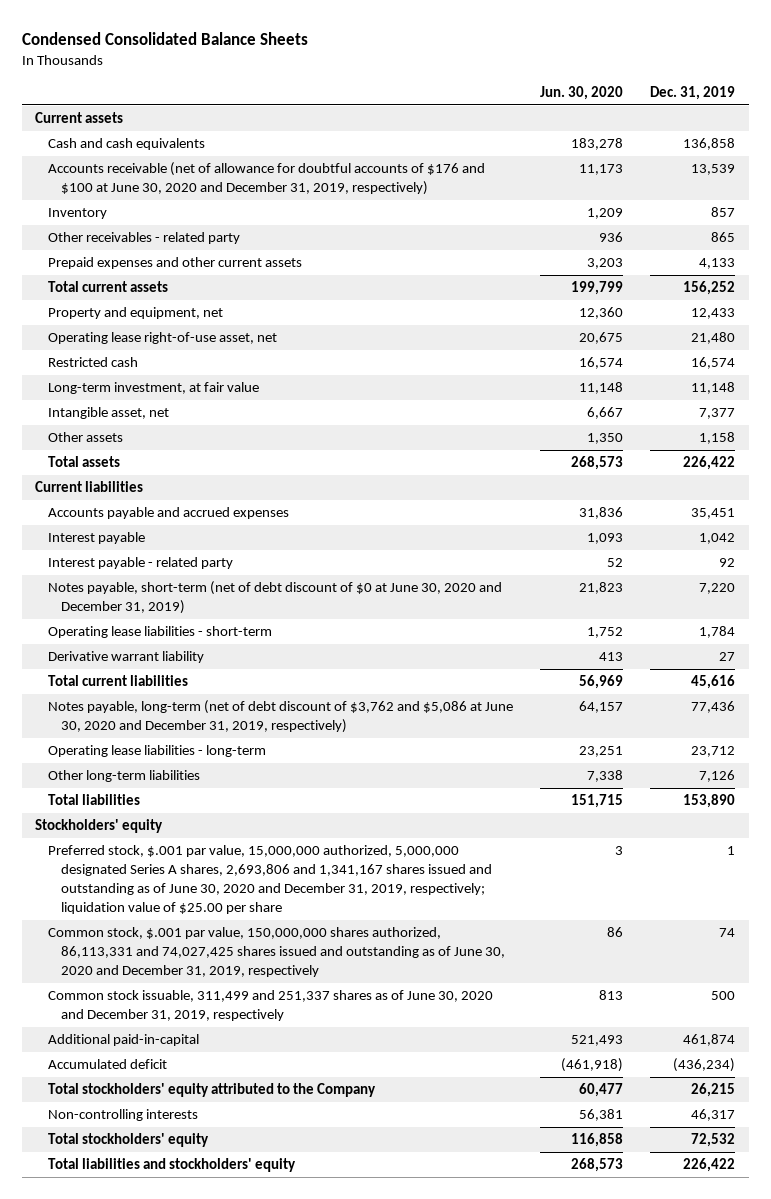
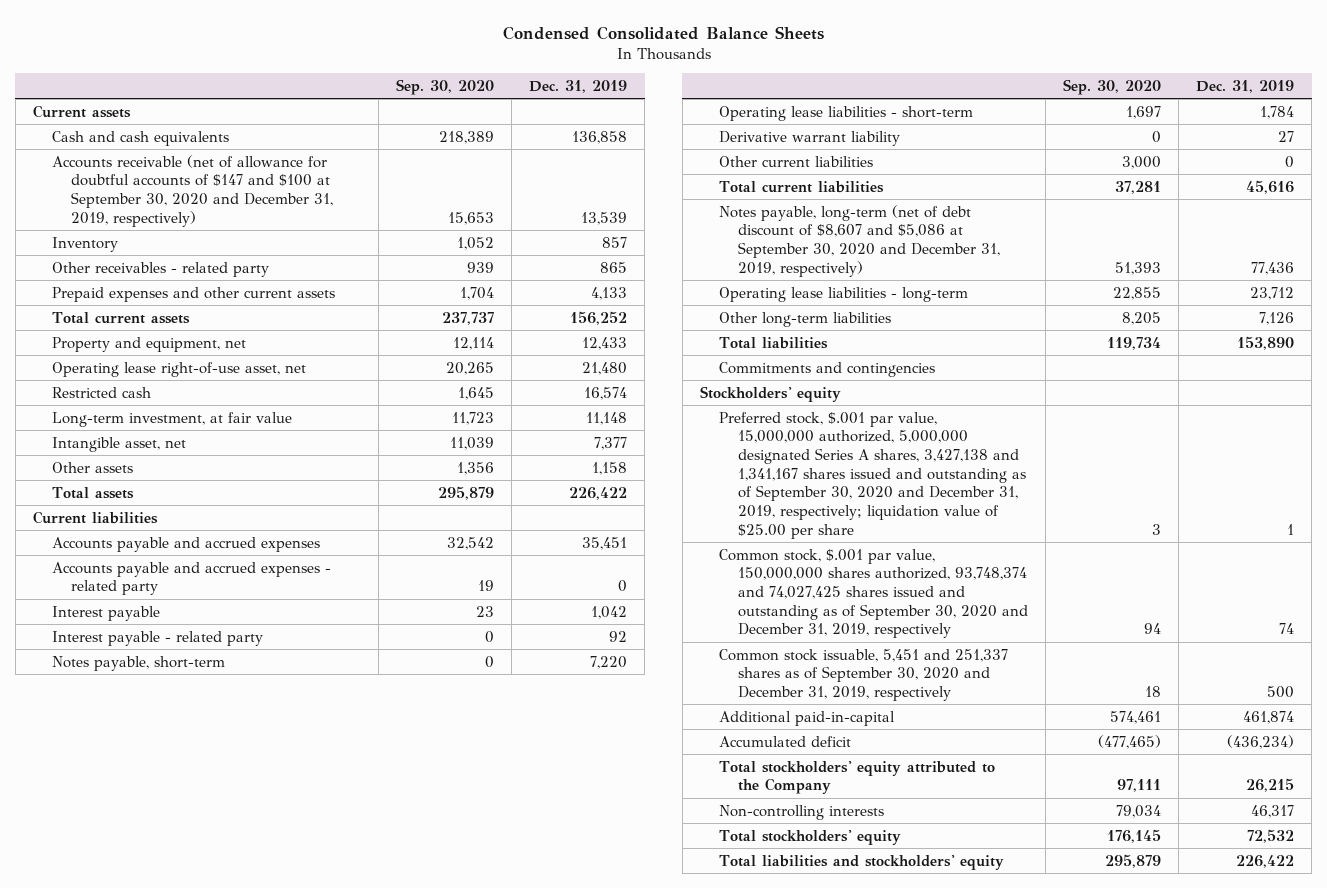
[540,85,624,100] Jun. 30, 2020 -> none
none -> [396,79,495,96] Sep. 30, 2020
[48,162,486,196] Accounts receivable (net of allowance for doubtful accounts of $176 and $100 at June 30, 2020 and December 31, 2019, respectively) -> [52,154,334,227] Accounts receivable (net of allowance for doubtful accounts of $147 and $100 at September 30, 2020 and December 31, 2019, respectively)
none -> [52,561,332,596] Accounts payable and accrued expenses - related party
[48,581,503,615] Notes payable, short-term (net of debt discount of $0 at June 30, 2020 and December 31, 2019) -> [52,655,226,671] Notes payable, short-term
none -> [718,155,873,167] Other current liabilities
[48,700,514,734] Notes payable, long-term (net of debt discount of $3,762 and $5,086 at June 30, 2020 and December 31, 2019, respectively) -> [718,204,1001,277] Notes payable, long-term (net of debt discount of $8,607 and $5,086 at September 30, 2020 and December 31, 2019, respectively)
none -> [718,361,935,377] Commitments and contingencies
[48,845,492,915] Preferred stock, $.001 par value, 15,000,000 authorized, 5,000,000 designated Series A shares, 2,693,806 and 1,341,167 shares issued and outstanding as of June 30, 2020 and December 31, 2019, respectively; liquidation value of $25.00 per share -> [718,411,1027,539] Preferred stock, $.001 par value, 15,000,000 authorized, 5,000,000 designated Series A shares, 3,427,138 and 1,341,167 shares issued and outstanding as of September 30, 2020 and December 31, 2019, respectively; liquidation value of $25.00 per share
[48,927,505,978] Common stock, $.001 par value, 150,000,000 shares authorized, 86,113,331 and 74,027,425 shares issued and outstanding as of June 30, 2020 and December 31, 2019, respectively -> [718,548,1029,639] Common stock, $.001 par value, 150,000,000 shares authorized, 93,748,374 and 74,027,425 shares issued and outstanding as of September 30, 2020 and December 31, 2019, respectively
[48,990,494,1022] Common stock issuable, 311,499 and 251,337 shares as of June 30, 2020 and December 31, 2019, respectively -> [718,648,1008,701] Common stock issuable, 5,451 and 251,337 shares as of September 30, 2020 and December 31, 2019, respectively

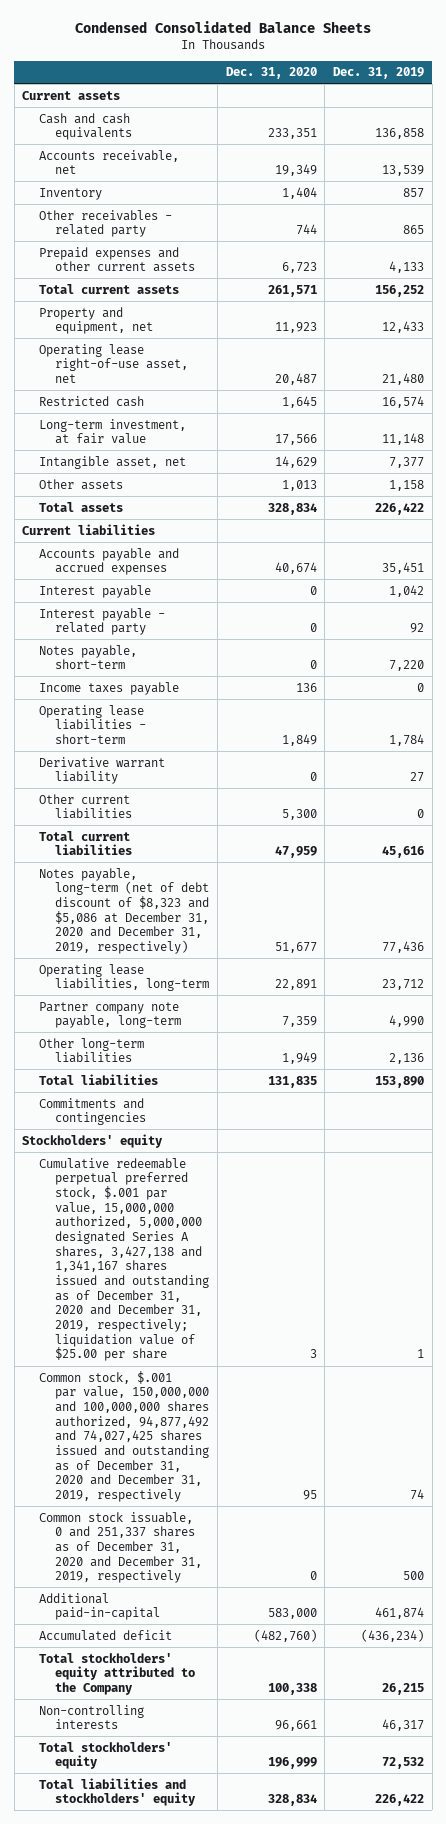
[396,79,495,96] Sep. 30, 2020 -> none
none -> [225,67,317,80] Dec. 31, 2020
[52,154,334,227] Accounts receivable (net of allowance for doubtful accounts of $147 and $100 at September 30, 2020 and December 31, 2019, respectively) -> [38,149,179,175] Accounts receivable, net
[52,561,332,596] Accounts payable and accrued expenses - related party -> none
none -> [38,681,179,695] Income taxes payable
[718,204,1001,277] Notes payable, long-term (net of debt discount of $8,607 and $5,086 at September 30, 2020 and December 31, 2019, respectively) -> [38,867,210,954] Notes payable, long-term (net of debt discount of $8,323 and $5,086 at December 31, 2020 and December 31, 2019, respectively)
[718,286,968,302] Operating lease liabilities - long-term -> [38,963,210,992] Operating lease liabilities, long-term
none -> [38,1001,182,1029] Partner company note payable, long-term
[1259,311,1295,325] 7,126 -> [389,1053,425,1065] 2,136
[718,411,1027,539] Preferred stock, $.001 par value, 15,000,000 authorized, 5,000,000 designated Series A shares, 3,427,138 and 1,341,167 shares issued and outstanding as of September 30, 2020 and December 31, 2019, respectively; liquidation value of $25.00 per share -> [38,1157,210,1362] Cumulative redeemable perpetual preferred stock, $.001 par value, 15,000,000 authorized, 5,000,000 designated Series A shares, 3,427,138 and 1,341,167 shares issued and outstanding as of December 31, 2020 and December 31, 2019, respectively; liquidation value of $25.00 per share
[718,548,1029,639] Common stock, $.001 par value, 150,000,000 shares authorized, 93,748,374 and 74,027,425 shares issued and outstanding as of September 30, 2020 and December 31, 2019, respectively -> [38,1370,210,1502] Common stock, $.001 par value, 150,000,000 and 100,000,000 shares authorized, 94,877,492 and 74,027,425 shares issued and outstanding as of December 31, 2020 and December 31, 2019, respectively
[718,648,1008,701] Common stock issuable, 5,451 and 251,337 shares as of September 30, 2020 and December 31, 2019, respectively -> [38,1511,203,1584] Common stock issuable, 0 and 251,337 shares as of December 31, 2020 and December 31, 2019, respectively

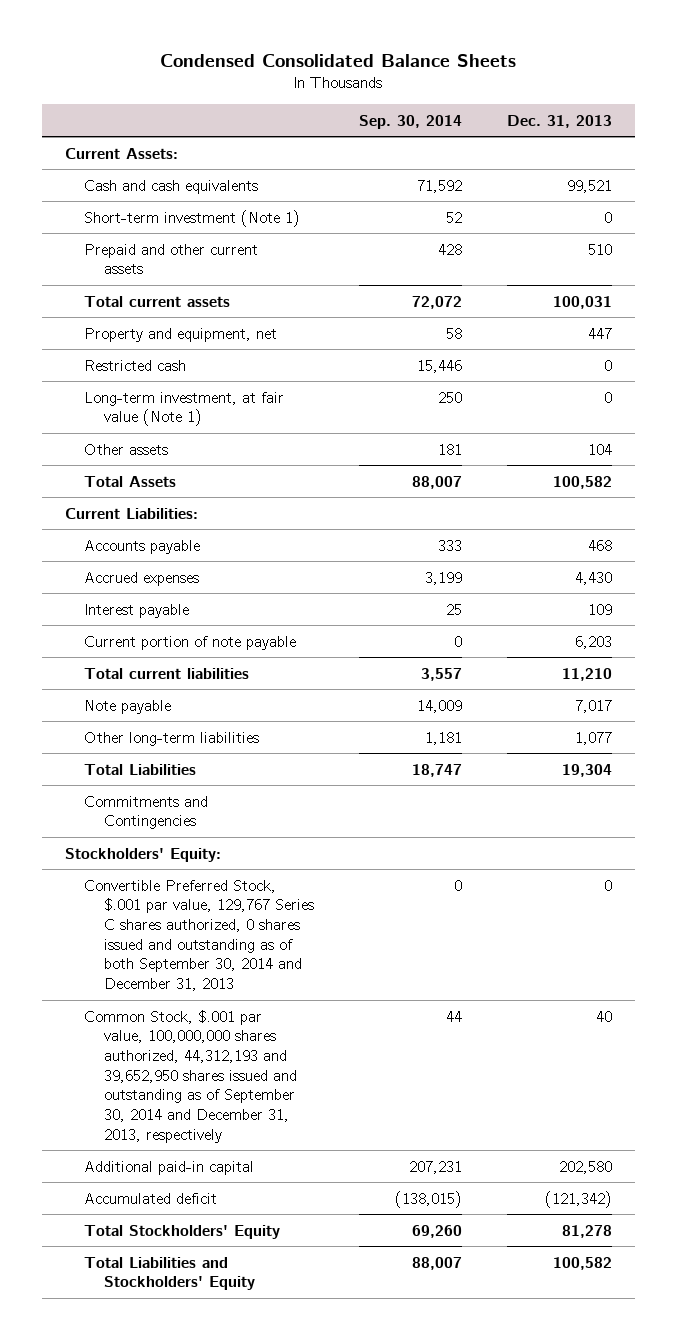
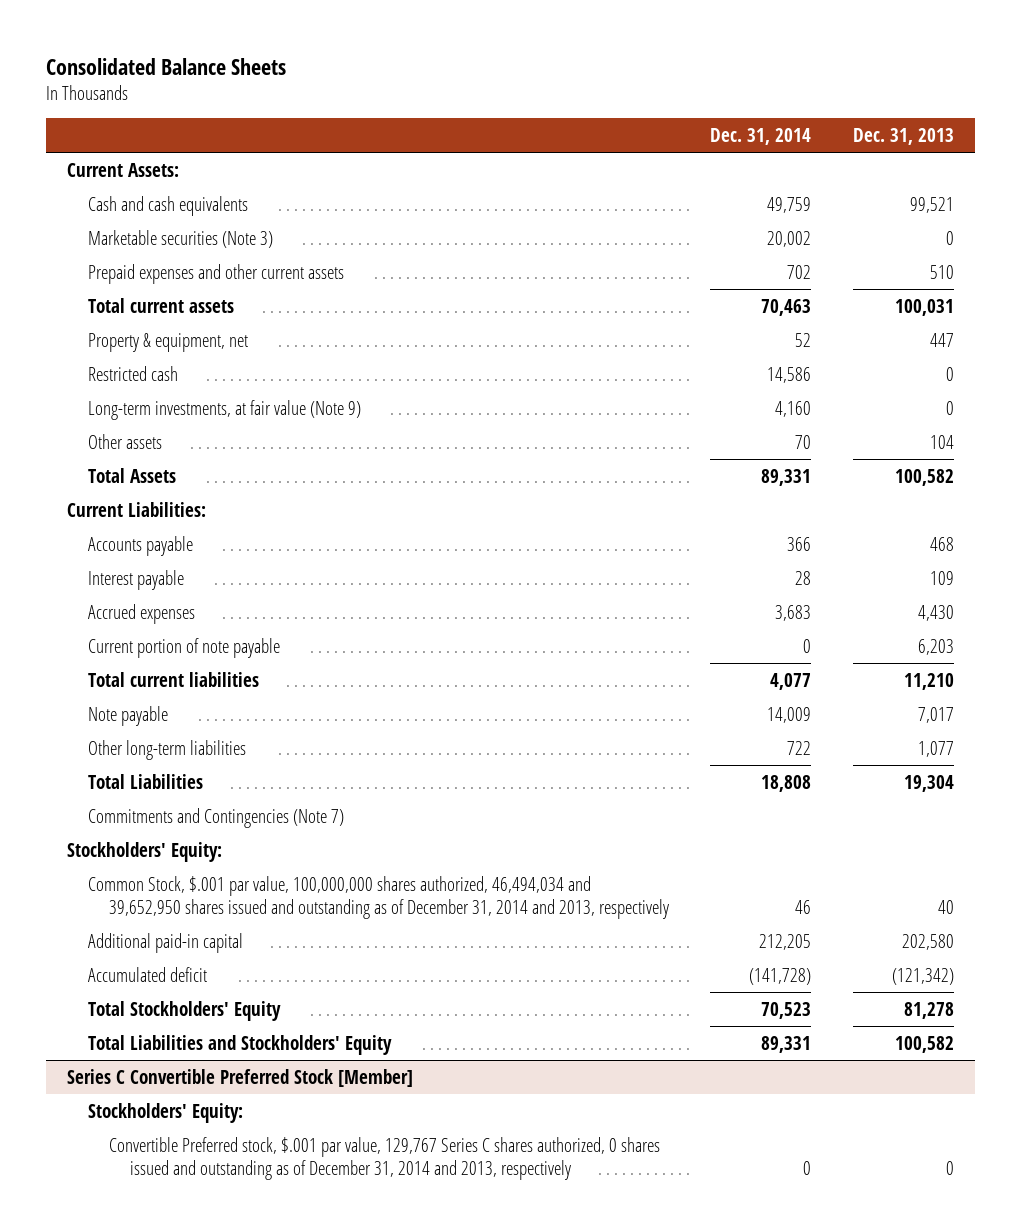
[160,53,517,67] Condensed Consolidated Balance Sheets -> [45,57,286,75] Consolidated Balance Sheets
[358,114,462,129] Sep. 30, 2014 -> none
none -> [710,127,812,145] Dec. 31, 2014
[84,209,301,227] Short-term investment (Note 1) -> none
none -> [87,229,273,248] Marketable securities (Note 3)
[84,243,259,275] Prepaid and other current assets -> [87,263,344,284] Prepaid expenses and other current assets
[84,327,278,342] Property and equipment, net -> [87,332,248,352] Property & equipment, net
[84,391,285,427] Long-term investment, at fair value (Note 1) -> [87,399,361,420] Long-term investments, at fair value (Note 9)
[84,571,200,586] Accrued expenses -> [87,603,195,624] Accrued expenses
[84,795,209,830] Commitments and Contingencies -> [87,807,344,828] Commitments and Contingencies (Note 7)
[84,879,314,992] Convertible Preferred Stock, $.001 par value, 129,767 Series C shares authorized, 0 shares issued and outstanding as of both September 30, 2014 and December 31, 2013 -> none
[84,1009,297,1143] Common Stock, $.001 par value, 100,000,000 shares authorized, 44,312,193 and 39,652,950 shares issued and outstanding as of September 30, 2014 and December 31, 2013, respectively -> [87,875,669,919] Common Stock, $.001 par value, 100,000,000 shares authorized, 46,494,034 and 39,652,950 shares issued and outstanding as of December 31, 2014 and 2013, respectively
none -> [66,1068,413,1087] Series C Convertible Preferred Stock [Member]
none -> [87,1102,243,1123] Stockholders' Equity:
none -> [108,1136,660,1180] Convertible Preferred stock, $.001 par value, 129,767 Series C shares authorized, 0 shares issued and outstanding as of December 31, 2014 and 2013, respectively

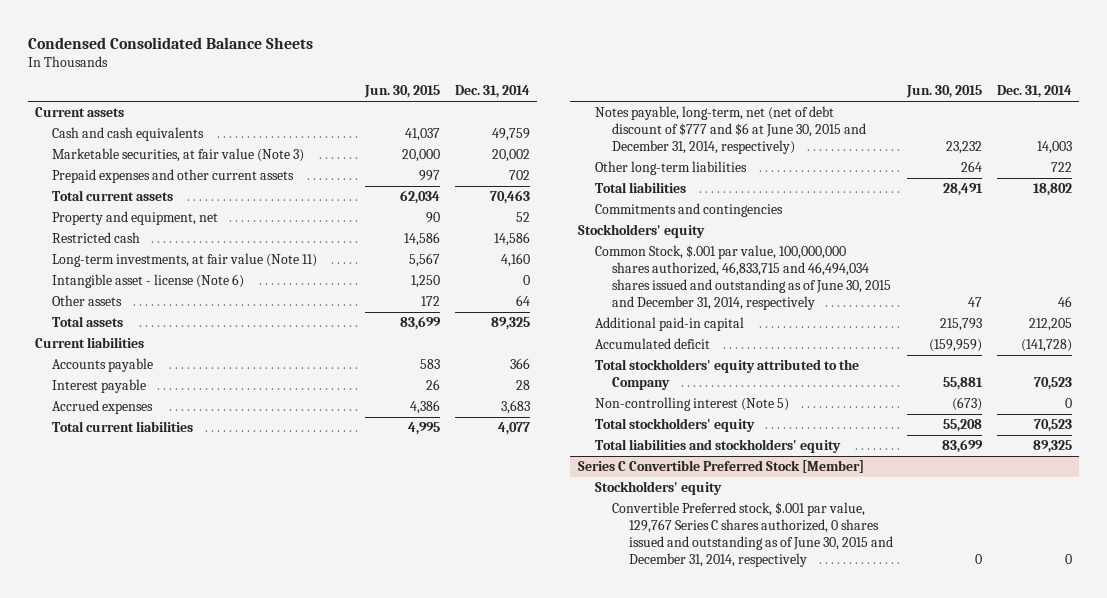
[45,57,286,75] Consolidated Balance Sheets -> [28,36,314,49] Condensed Consolidated Balance Sheets
[852,127,954,145] Dec. 31, 2013 -> none
none -> [364,85,441,99] Jun. 30, 2015
[66,162,179,177] Current Assets: -> [35,107,125,118] Current assets
[87,229,273,248] Marketable securities (Note 3) -> [52,148,305,163] Marketable securities, at fair value (Note 3)
[87,332,248,352] Property & equipment, net -> [52,211,219,226] Property and equipment, net
[87,399,361,420] Long-term investments, at fair value (Note 9) -> [52,253,318,268] Long-term investments, at fair value (Note 11)
none -> [52,274,245,289] Intangible asset - license (Note 6)
[795,434,812,449] 70 -> [515,295,530,307] 64
[87,467,176,483] Total Assets -> [52,316,124,328] Total assets
[761,468,812,486] 89,331 -> [490,317,530,331] 89,325
[66,501,206,517] Current Liabilities: -> [35,337,145,349] Current liabilities
[87,637,280,658] Current portion of note payable -> none
[87,705,168,726] Note payable -> none
none -> [594,106,866,154] Notes payable, long-term, net (net of debt discount of $777 and $6 at June 30, 2015 and December 31, 2014, respectively)
[87,773,203,789] Total Liabilities -> [594,182,686,194] Total liabilities
[761,774,812,792] 18,808 -> [1033,183,1073,197] 18,802
[87,807,344,828] Commitments and Contingencies (Note 7) -> [594,203,783,218] Commitments and contingencies
[66,841,222,862] Stockholders' Equity: -> [577,224,705,239] Stockholders' equity
[87,875,669,919] Common Stock, $.001 par value, 100,000,000 shares authorized, 46,494,034 and 39,652,950 shares issued and outstanding as of December 31, 2014 and 2013, respectively -> [594,245,891,310] Common Stock, $.001 par value, 100,000,000 shares authorized, 46,833,715 and 46,494,034 shares issued and outstanding as of June 30, 2015 and December 31, 2014, respectively
[87,1000,281,1021] Total Stockholders' Equity -> [594,359,859,391] Total stockholders' equity attributed to the Company
none -> [594,397,789,412] Non-controlling interest (Note 5)
none -> [594,418,755,433] Total stockholders' equity
[87,1034,392,1055] Total Liabilities and Stockholders' Equity -> [594,439,841,454] Total liabilities and stockholders' equity
[761,1035,812,1053] 89,331 -> [1033,440,1073,454] 89,325
[87,1102,243,1123] Stockholders' Equity: -> [594,481,722,496] Stockholders' equity
[108,1136,660,1180] Convertible Preferred stock, $.001 par value, 129,767 Series C shares authorized, 0 shares issued and outstanding as of December 31, 2014 and 2013, respectively -> [611,502,893,567] Convertible Preferred stock, $.001 par value, 129,767 Series C shares authorized, 0 shares issued and outstanding as of June 30, 2015 and December 31, 2014, respectively

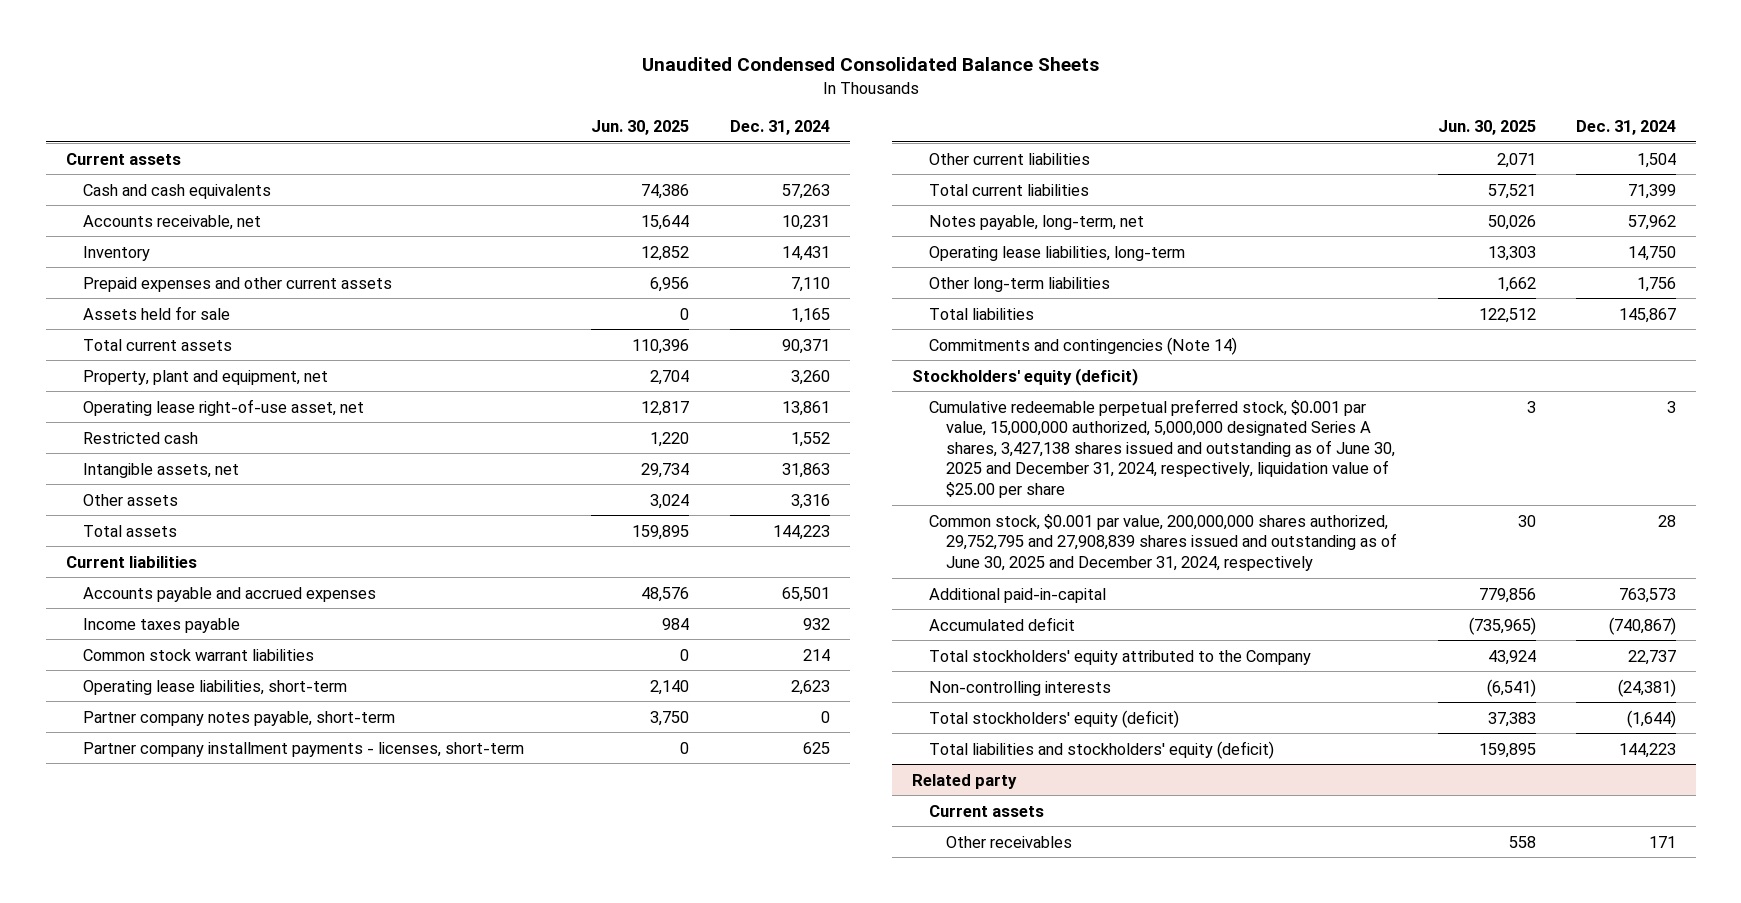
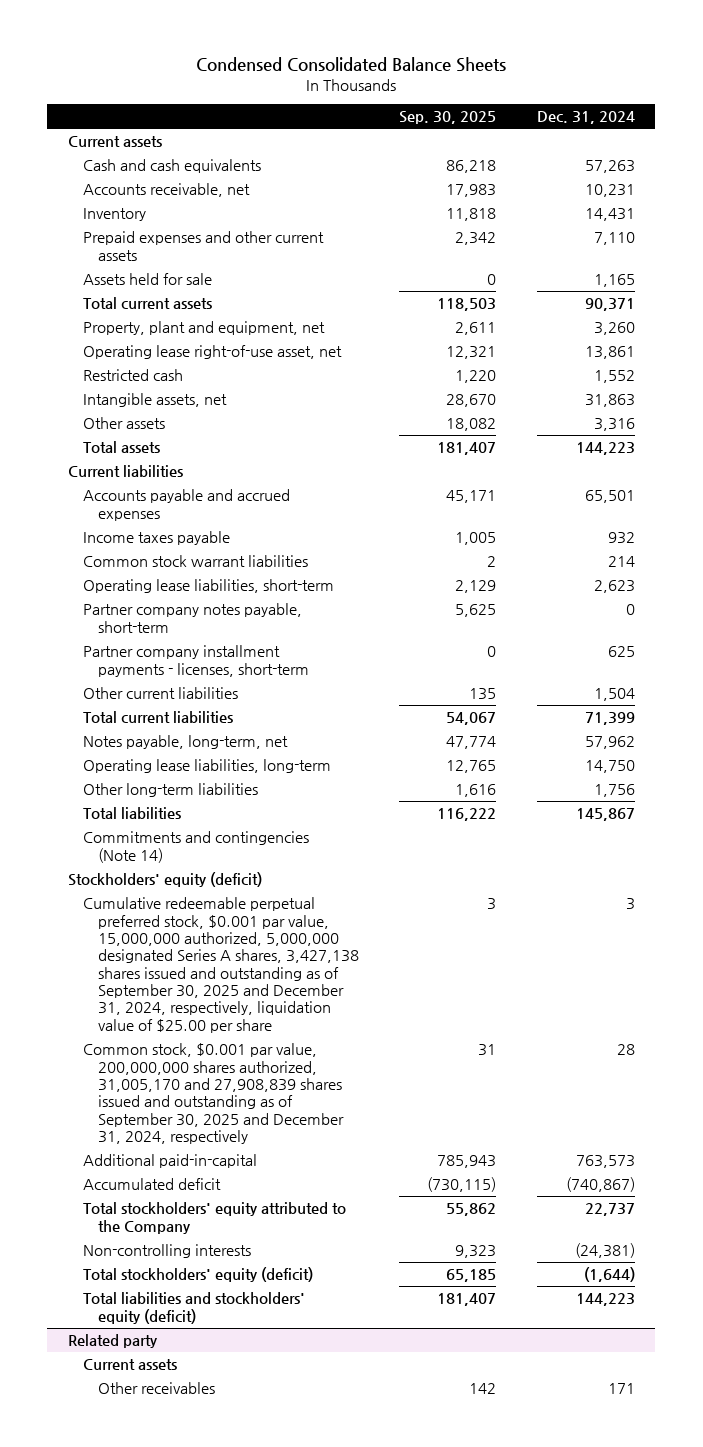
[641,57,1099,72] Unaudited Condensed Consolidated Balance Sheets -> [196,56,507,72] Condensed Consolidated Balance Sheets
[591,120,690,136] Jun. 30, 2025 -> none
none -> [399,111,497,125] Sep. 30, 2025
[928,398,1396,499] Cumulative redeemable perpetual preferred stock, $0.001 par value, 15,000,000 authorized, 5,000,000 designated Series A shares, 3,427,138 shares issued and outstanding as of June 30, 2025 and December 31, 2024, respectively, liquidation value of $25.00 per share -> [82,897,359,1033] Cumulative redeemable perpetual preferred stock, $0.001 par value, 15,000,000 authorized, 5,000,000 designated Series A shares, 3,427,138 shares issued and outstanding as of September 30, 2025 and December 31, 2024, respectively, liquidation value of $25.00 per share
[928,513,1398,571] Common stock, $0.001 par value, 200,000,000 shares authorized, 29,752,795 and 27,908,839 shares issued and outstanding as of June 30, 2025 and December 31, 2024, respectively -> [82,1043,344,1145] Common stock, $0.001 par value, 200,000,000 shares authorized, 31,005,170 and 27,908,839 shares issued and outstanding as of September 30, 2025 and December 31, 2024, respectively

